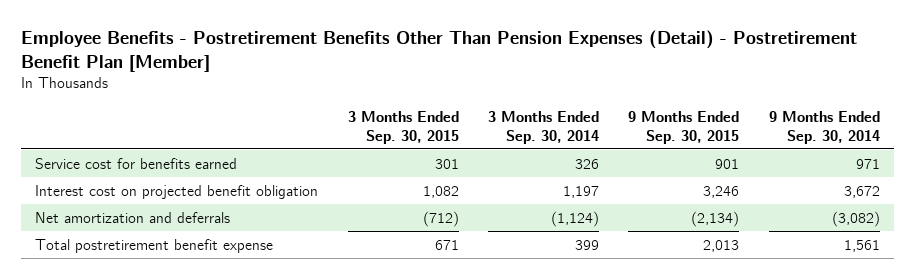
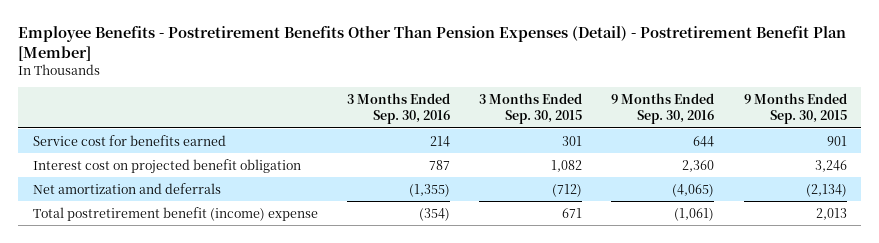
[488,110,600,144] 3 Months Ended Sep. 30, 2014 -> none
[768,110,880,144] 9 Months Ended Sep. 30, 2014 -> none
none -> [346,92,450,125] 3 Months Ended Sep. 30, 2016
none -> [611,92,715,125] 9 Months Ended Sep. 30, 2016
[35,238,274,253] Total postretirement benefit expense -> [32,206,318,221] Total postretirement benefit (income) expense

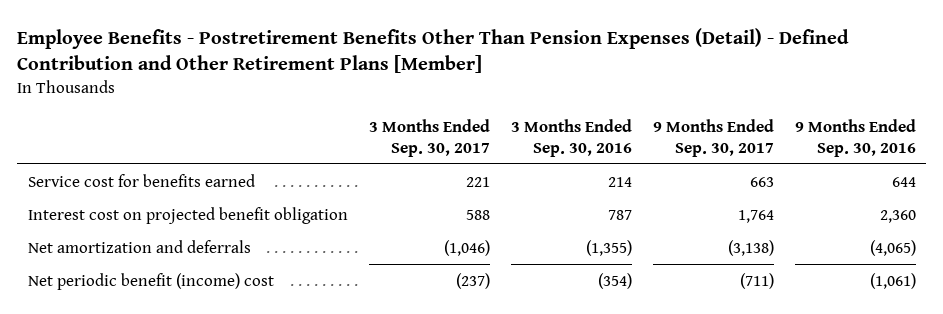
[18,25,847,61] Employee Benefits - Postretirement Benefits Other Than Pension Expenses (Detail) - Postretirement Benefit Plan [Member] -> [17,27,850,74] Employee Benefits - Postretirement Benefits Other Than Pension Expenses (Detail) - Defined Contribution and Other Retirement Plans [Member]
[479,92,583,125] 3 Months Ended Sep. 30, 2015 -> none
[743,92,847,125] 9 Months Ended Sep. 30, 2015 -> none
none -> [368,119,490,157] 3 Months Ended Sep. 30, 2017
none -> [652,119,774,157] 9 Months Ended Sep. 30, 2017
[32,206,318,221] Total postretirement benefit (income) expense -> [27,272,274,290] Net periodic benefit (income) cost

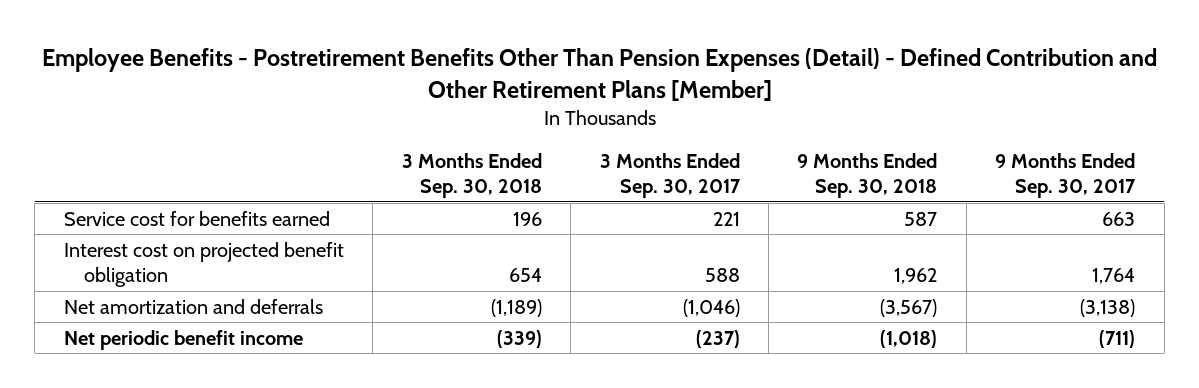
[510,119,632,157] 3 Months Ended Sep. 30, 2016 -> none
[794,119,916,157] 9 Months Ended Sep. 30, 2016 -> none
none -> [401,153,542,199] 3 Months Ended Sep. 30, 2018
none -> [797,153,938,199] 9 Months Ended Sep. 30, 2018
[27,272,274,290] Net periodic benefit (income) cost -> [63,329,303,350] Net periodic benefit income

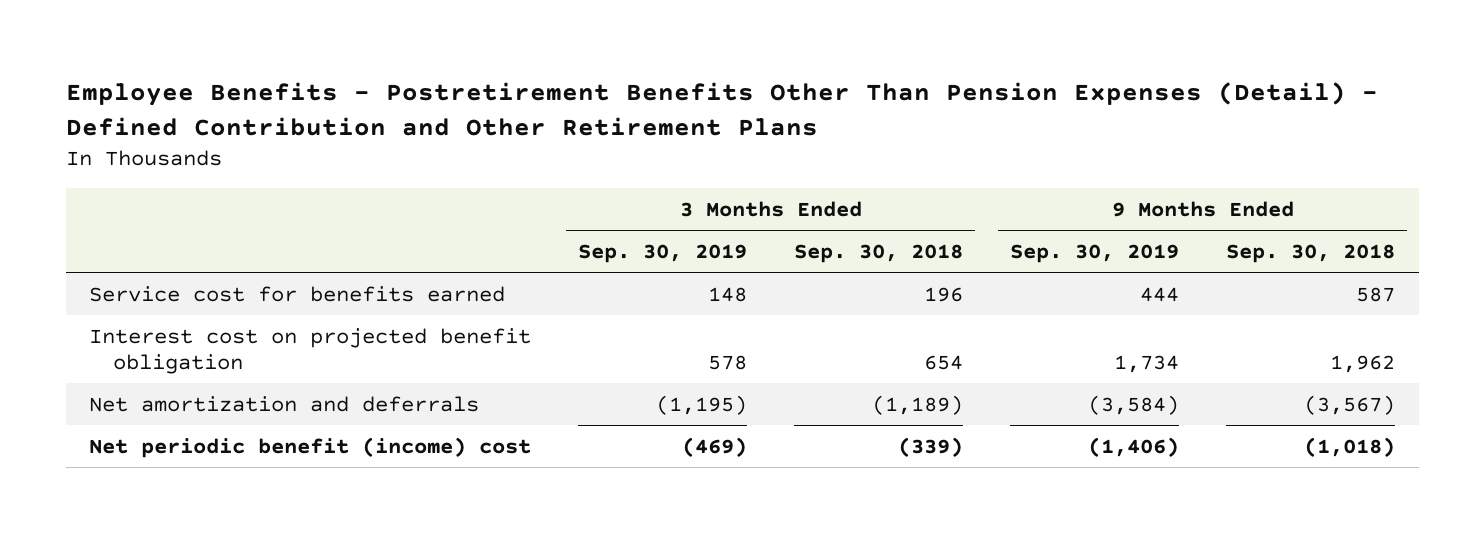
[41,48,1157,101] Employee Benefits - Postretirement Benefits Other Than Pension Expenses (Detail) - Defined Contribution and Other Retirement Plans [Member] -> [65,82,1378,137] Employee Benefits - Postretirement Benefits Other Than Pension Expenses (Detail) - Defined Contribution and Other Retirement Plans
[599,153,741,199] 3 Months Ended Sep. 30, 2017 -> none
[995,153,1137,199] 9 Months Ended Sep. 30, 2017 -> none
none -> [578,243,748,263] Sep. 30, 2019
none -> [1010,243,1180,263] Sep. 30, 2019
[63,329,303,350] Net periodic benefit income -> [89,436,532,458] Net periodic benefit (income) cost

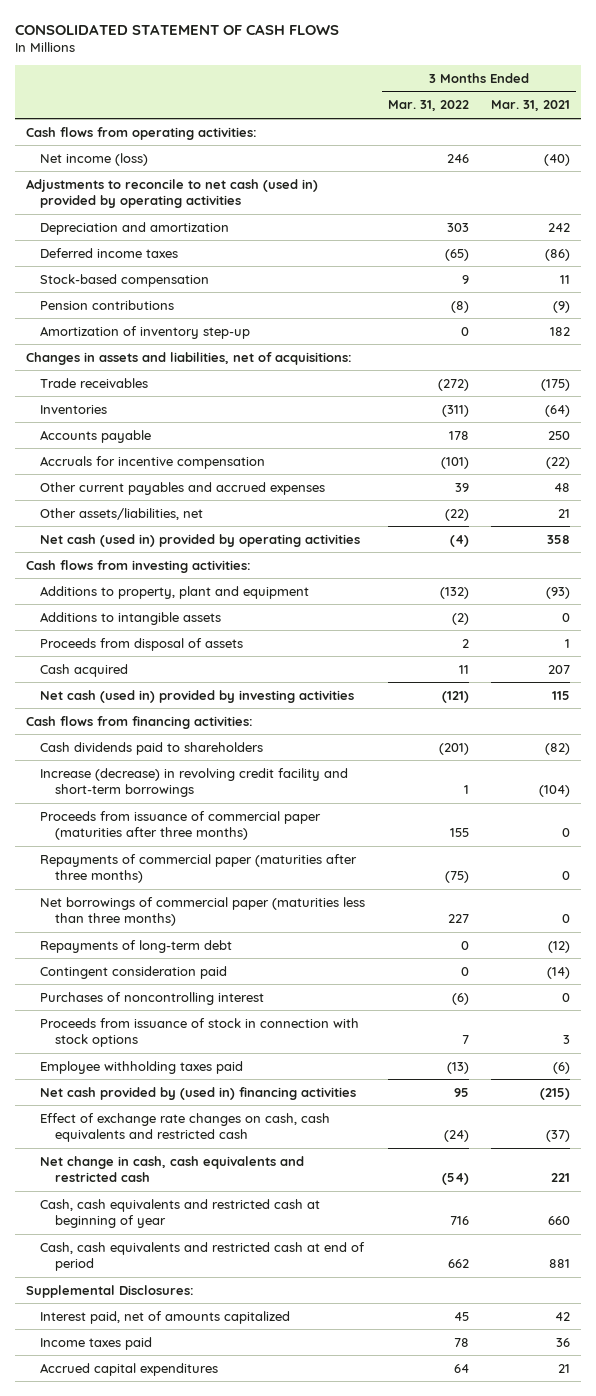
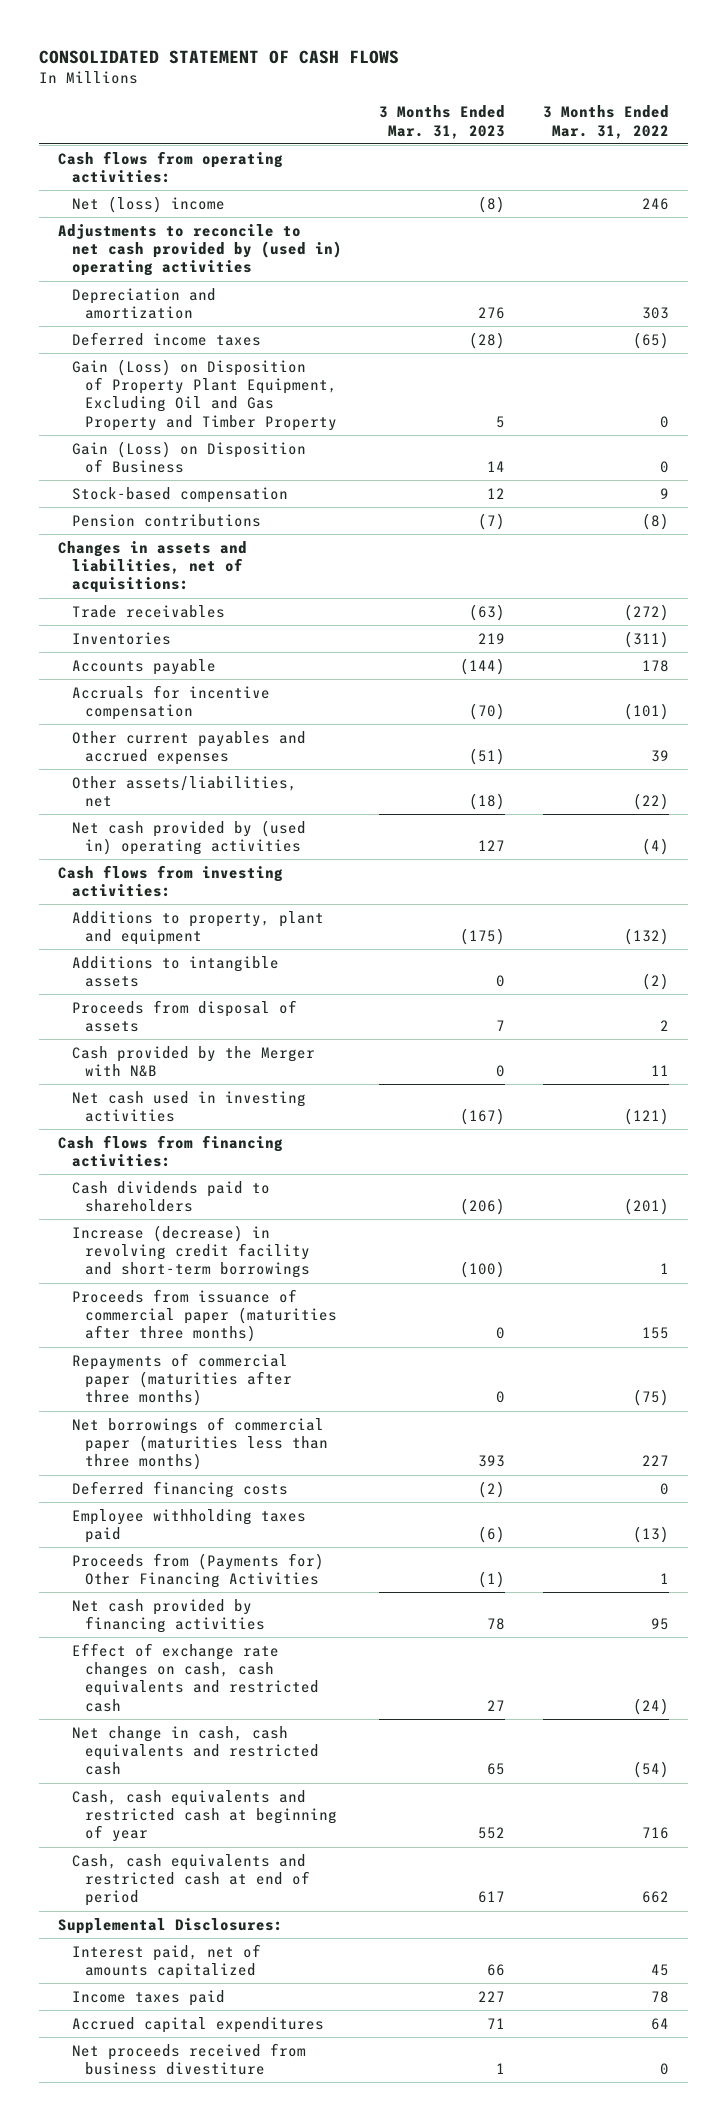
[491,100,571,112] Mar. 31, 2021 -> none
none -> [379,105,506,139] 3 Months Ended Mar. 31, 2023
[40,152,149,166] Net income (loss) -> [71,195,225,213] Net (loss) income
[25,178,318,209] Adjustments to reconcile to net cash (used in) provided by operating activities -> [58,223,342,277] Adjustments to reconcile to net cash provided by (used in) operating activities
none -> [71,358,338,431] Gain (Loss) on Disposition of Property Plant Equipment, Excluding Oil and Gas Property and Timber Property
none -> [71,440,306,474] Gain (Loss) on Disposition of Business
[40,325,251,339] Amortization of inventory step-up -> none
[40,533,361,547] Net cash (used in) provided by operating activities -> [71,819,306,856] Net cash provided by (used in) operating activities
[40,663,129,677] Cash acquired -> none
none -> [71,1045,315,1078] Cash provided by the Merger with N&B
[40,689,355,703] Net cash (used in) provided by investing activities -> [71,1090,306,1123] Net cash used in investing activities
[40,939,233,953] Repayments of long-term debt -> none
[40,965,228,979] Contingent consideration paid -> none
[40,991,265,1005] Purchases of noncontrolling interest -> none
[40,1017,360,1048] Proceeds from issuance of stock in connection with stock options -> none
none -> [71,1480,288,1498] Deferred financing costs
none -> [71,1552,324,1589] Proceeds from (Payments for) Other Financing Activities
[40,1086,357,1100] Net cash provided by (used in) financing activities -> [71,1598,266,1634] Net cash provided by financing activities
none -> [71,2042,306,2076] Net proceeds received from business divestiture

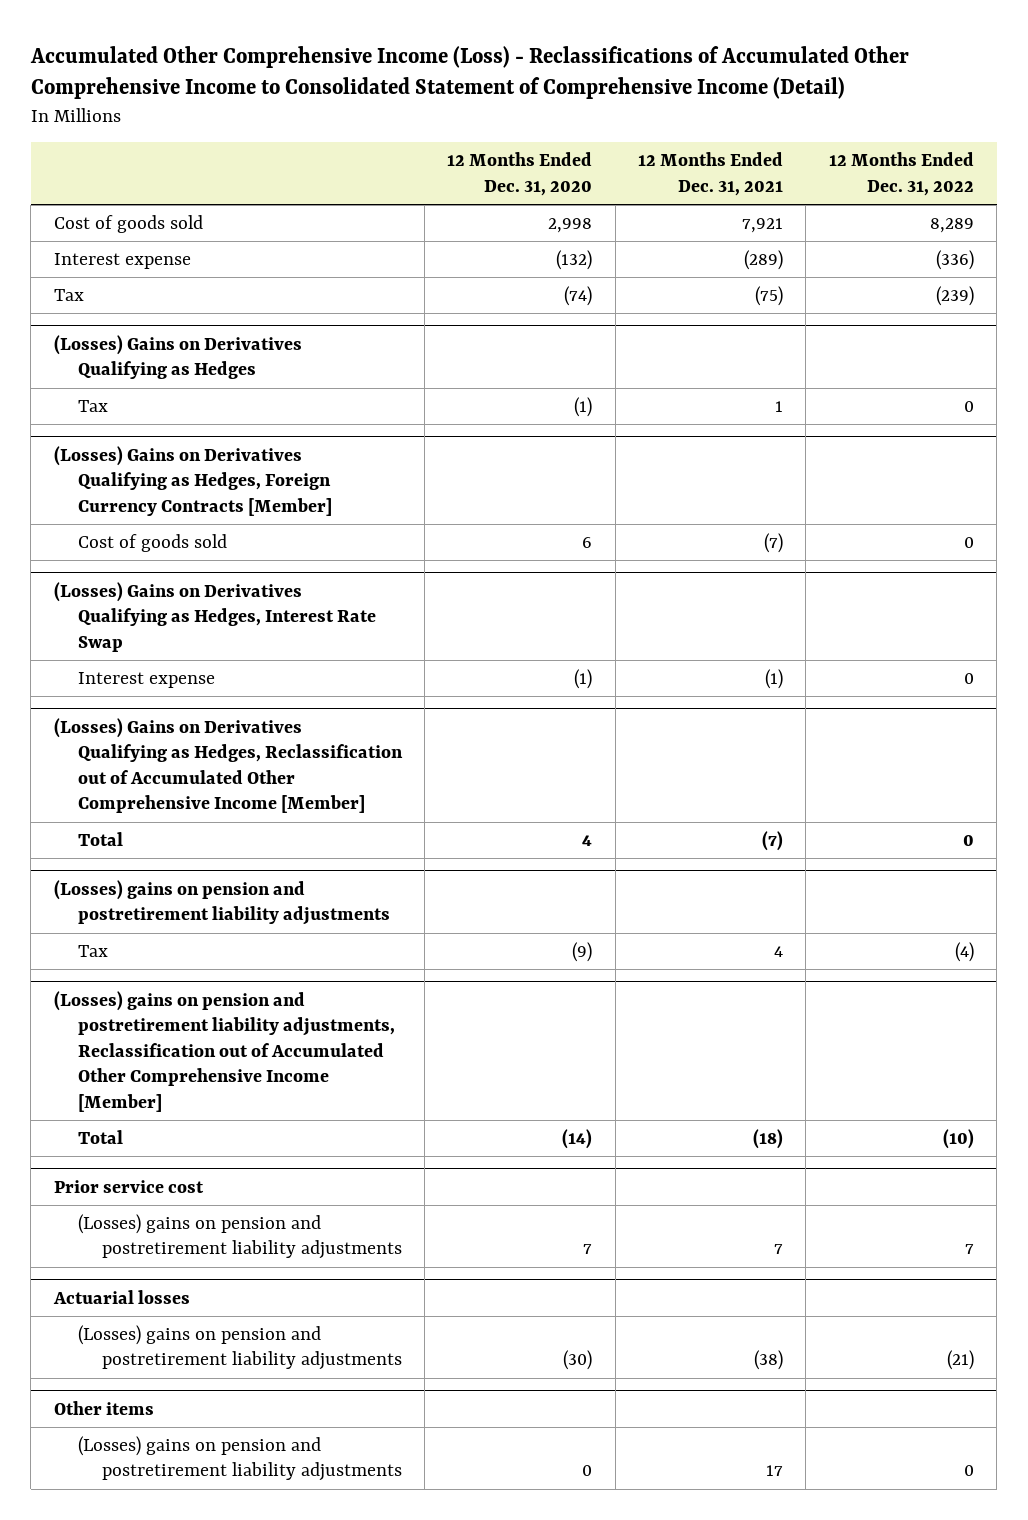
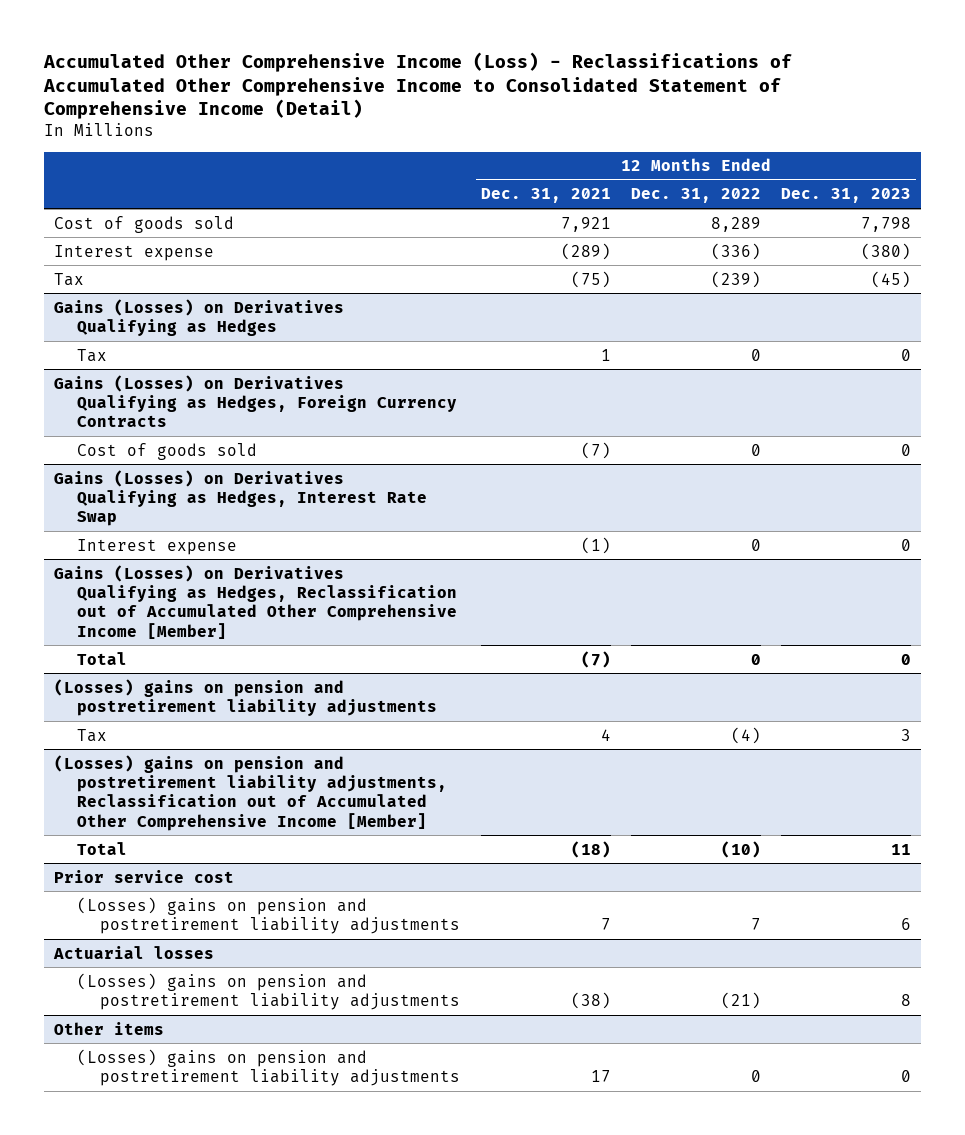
[447,152,593,196] 12 Months Ended Dec. 31, 2020 -> none
none -> [781,188,912,204] Dec. 31, 2023
[53,334,302,380] (Losses) Gains on Derivatives Qualifying as Hedges -> [53,298,344,336] Gains (Losses) on Derivatives Qualifying as Hedges
[53,445,332,516] (Losses) Gains on Derivatives Qualifying as Hedges, Foreign Currency Contracts [Member] -> [53,374,458,428] Gains (Losses) on Derivatives Qualifying as Hedges, Foreign Currency Contracts
[53,581,376,652] (Losses) Gains on Derivatives Qualifying as Hedges, Interest Rate Swap -> [53,469,428,527] Gains (Losses) on Derivatives Qualifying as Hedges, Interest Rate Swap
[53,717,403,814] (Losses) Gains on Derivatives Qualifying as Hedges, Reclassification out of Accumulated Other Comprehensive Income [Member] -> [53,564,458,639] Gains (Losses) on Derivatives Qualifying as Hedges, Reclassification out of Accumulated Other Comprehensive Income [Member]

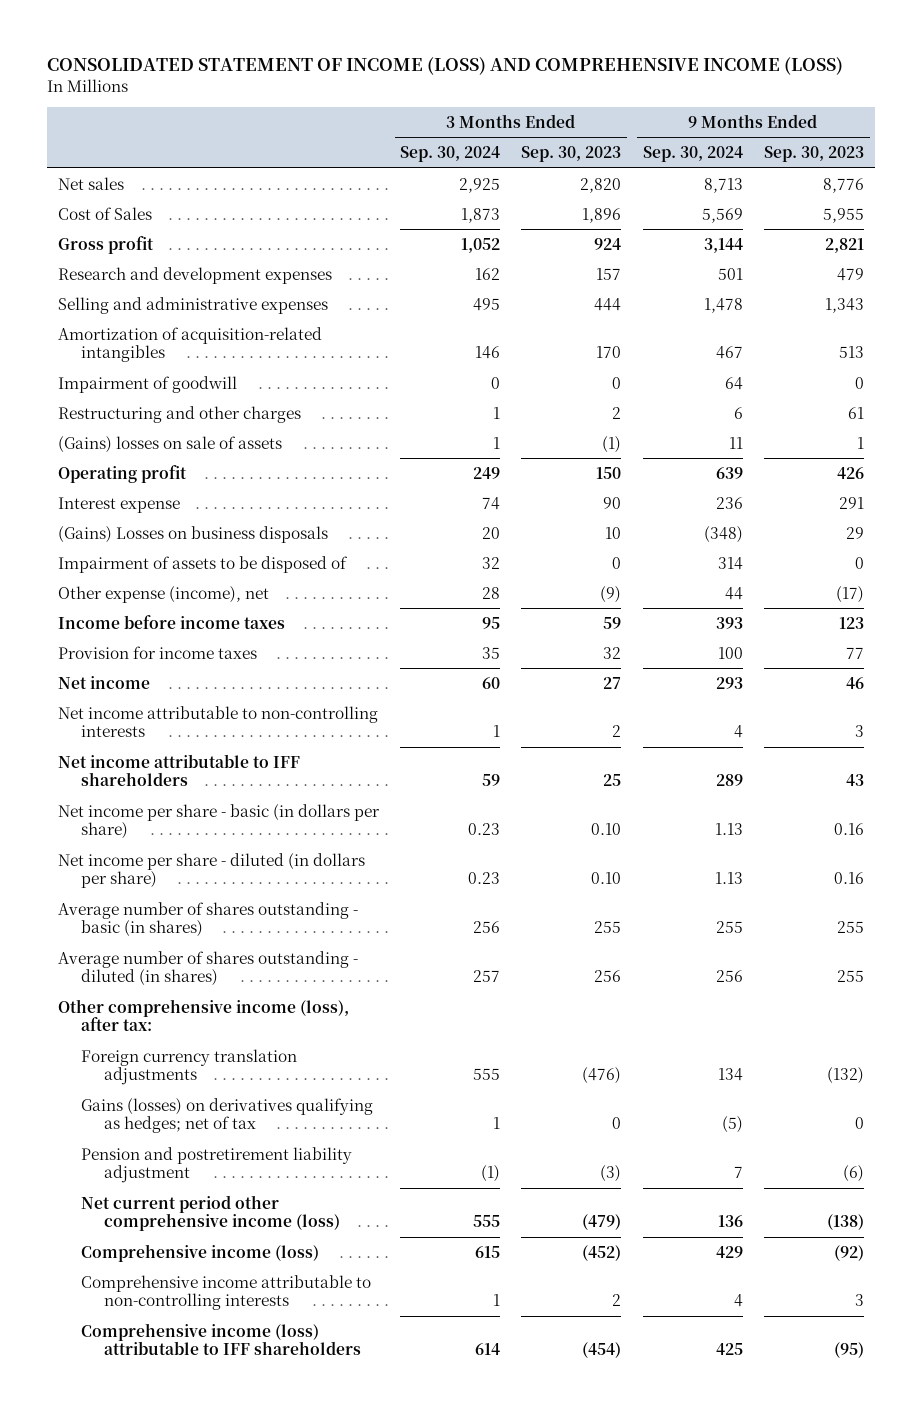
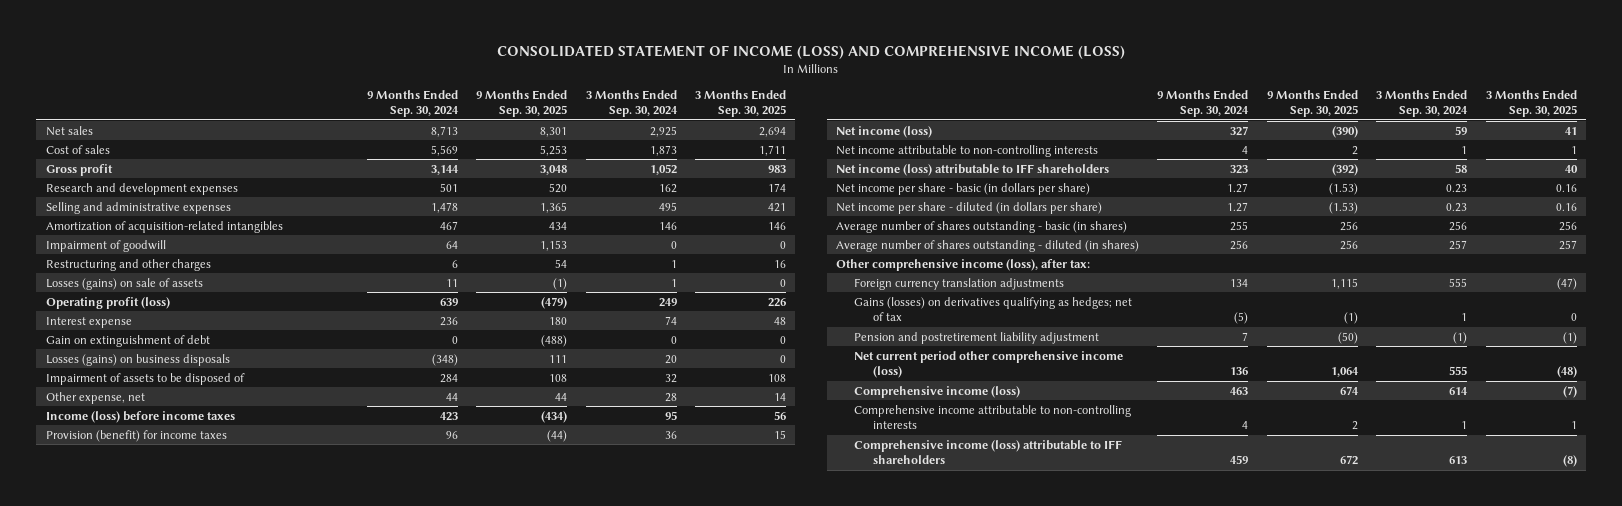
[521,146,622,163] Sep. 30, 2023 -> none
[764,146,865,163] Sep. 30, 2023 -> none
none -> [476,89,568,118] 9 Months Ended Sep. 30, 2025
none -> [695,89,787,118] 3 Months Ended Sep. 30, 2025
[57,206,152,220] Cost of Sales -> [45,144,110,154] Cost of sales
[57,435,282,453] (Gains) losses on sale of assets -> [45,277,203,290] Losses (gains) on sale of assets
[57,464,187,483] Operating profit -> [45,296,170,309] Operating profit (loss)
none -> [45,334,210,347] Gain on extinguishment of debt
[57,525,328,543] (Gains) Losses on business disposals -> [45,353,230,366] Losses (gains) on business disposals
[717,556,743,570] 314 -> [439,373,458,383] 284
[57,585,269,603] Other expense (income), net -> [45,391,145,404] Other expense, net
[57,614,285,629] Income before income taxes -> [45,410,235,423] Income (loss) before income taxes
[715,616,743,629] 393 -> [439,411,458,421] 423
[57,645,257,659] Provision for income taxes -> [45,429,227,442] Provision (benefit) for income taxes
[482,646,501,659] 35 -> [664,430,677,439] 36
[717,646,743,659] 100 -> [445,430,458,439] 96
[57,675,150,689] Net income -> [835,125,932,138] Net income (loss)
[482,676,501,689] 60 -> [1455,125,1468,135] 59
[715,676,743,689] 293 -> [1230,125,1249,136] 327
[57,753,300,787] Net income attributable to IFF shareholders -> [835,163,1109,176] Net income (loss) attributable to IFF shareholders
[482,774,501,787] 59 -> [1455,163,1468,173] 58
[715,774,743,787] 289 -> [1230,164,1249,174] 323
[714,823,743,836] 1.13 -> [1227,182,1249,193] 1.27
[714,872,743,885] 1.13 -> [1227,201,1249,212] 1.27
[475,1245,501,1258] 615 -> [1449,386,1469,395] 614
[715,1245,743,1258] 429 -> [1230,386,1249,395] 463
[475,1343,501,1356] 614 -> [1449,456,1468,465] 613
[715,1343,743,1356] 425 -> [1230,455,1249,465] 459

